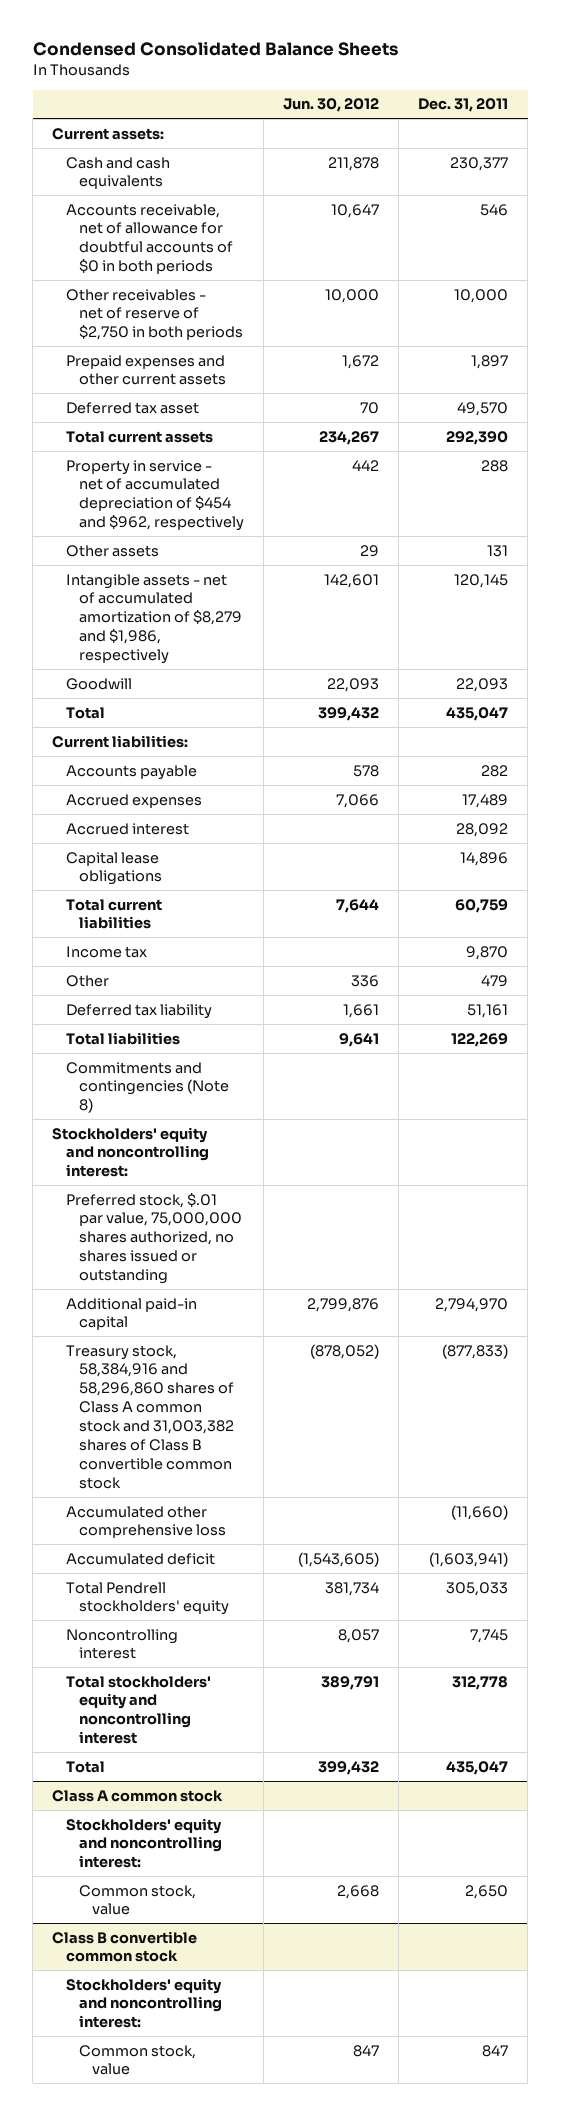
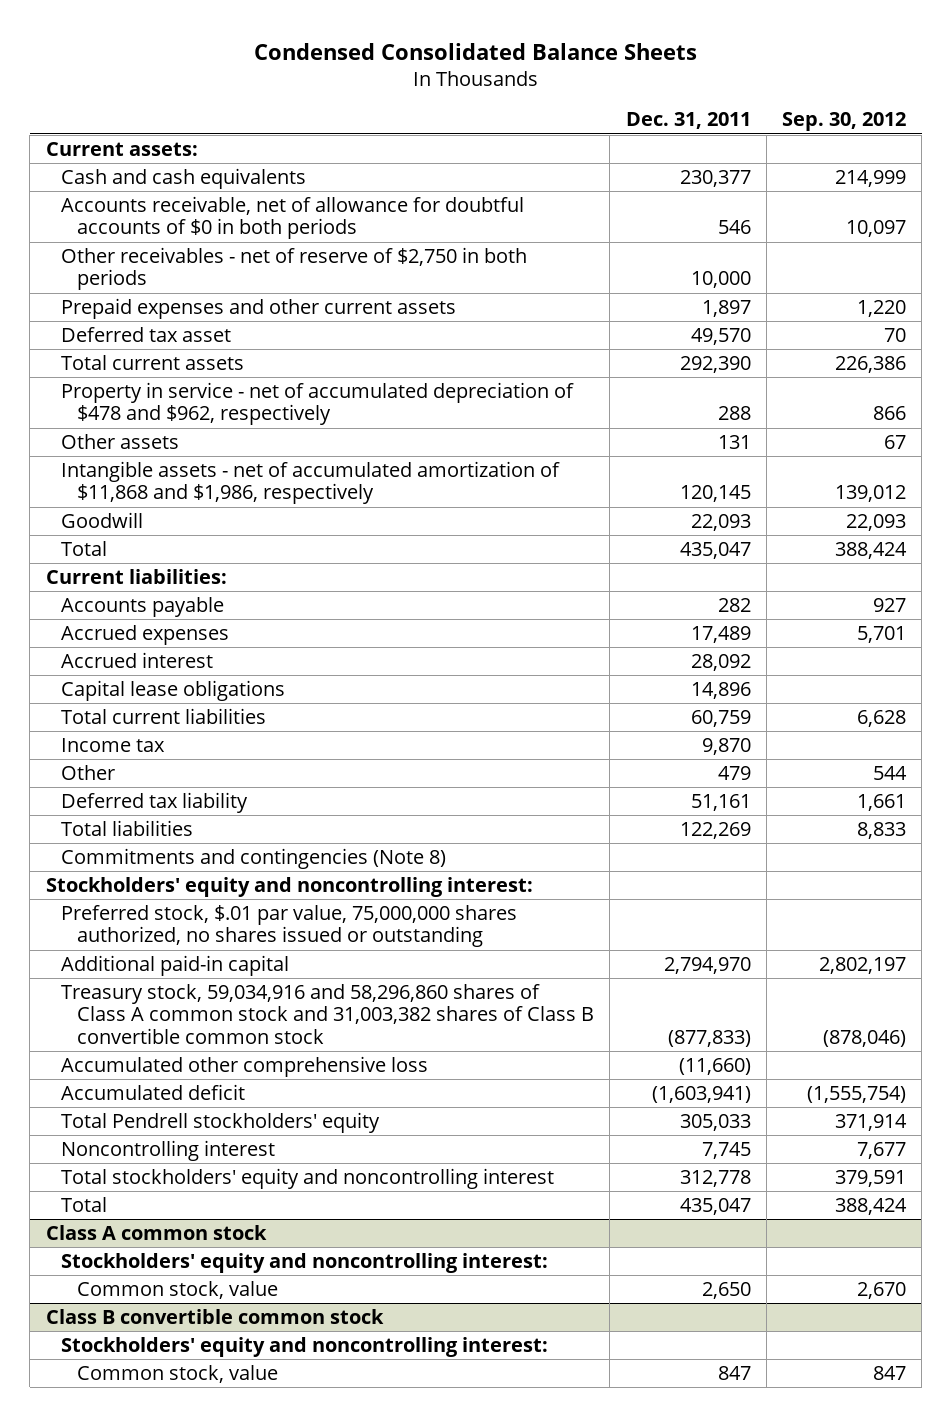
[283,98,380,113] Jun. 30, 2012 -> none
none -> [782,112,907,132] Sep. 30, 2012
[65,459,244,532] Property in service - net of accumulated depreciation of $454 and $962, respectively -> [61,382,575,426] Property in service - net of accumulated depreciation of $478 and $962, respectively
[65,573,242,665] Intangible assets - net of accumulated amortization of $8,279 and $1,986, respectively -> [61,461,561,505] Intangible assets - net of accumulated amortization of $11,868 and $1,986, respectively
[65,1344,234,1489] Treasury stock, 58,384,916 and 58,296,860 shares of Class A common stock and 31,003,382 shares of Class B convertible common stock -> [61,984,595,1044] Treasury stock, 59,034,916 and 58,296,860 shares of Class A common stock and 31,003,382 shares of Class B convertible common stock

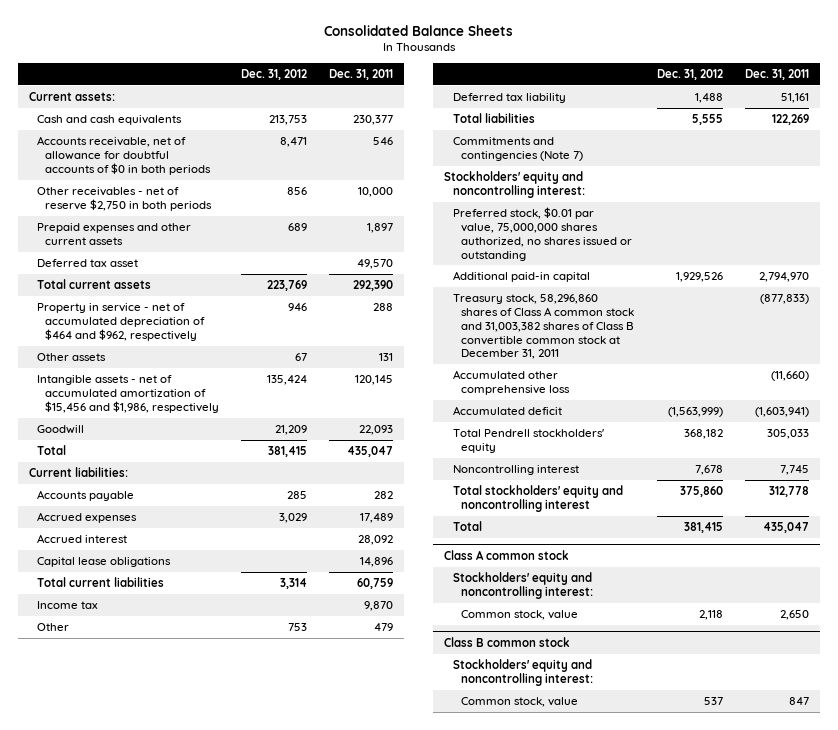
[253,42,697,60] Condensed Consolidated Balance Sheets -> [323,24,513,36] Consolidated Balance Sheets
[782,112,907,132] Sep. 30, 2012 -> none
none -> [241,68,308,80] Dec. 31, 2012
[61,247,528,291] Other receivables - net of reserve of $2,750 in both periods -> [37,187,213,211] Other receivables - net of reserve $2,750 in both periods
[61,382,575,426] Property in service - net of accumulated depreciation of $478 and $962, respectively -> [37,303,206,341] Property in service - net of accumulated depreciation of $464 and $962, respectively
[61,461,561,505] Intangible assets - net of accumulated amortization of $11,868 and $1,986, respectively -> [37,375,220,413] Intangible assets - net of accumulated amortization of $15,456 and $1,986, respectively
[61,848,447,870] Commitments and contingencies (Note 8) -> [452,137,584,161] Commitments and contingencies (Note 7)
[61,905,518,948] Preferred stock, $.01 par value, 75,000,000 shares authorized, no shares issued or outstanding -> [452,207,633,261] Preferred stock, $0.01 par value, 75,000,000 shares authorized, no shares issued or outstanding
[61,984,595,1044] Treasury stock, 59,034,916 and 58,296,860 shares of Class A common stock and 31,003,382 shares of Class B convertible common stock -> [452,294,635,360] Treasury stock, 58,296,860 shares of Class A common stock and 31,003,382 shares of Class B convertible common stock at December 31, 2011
[45,1309,384,1325] Class B convertible common stock -> [444,637,571,648] Class B common stock

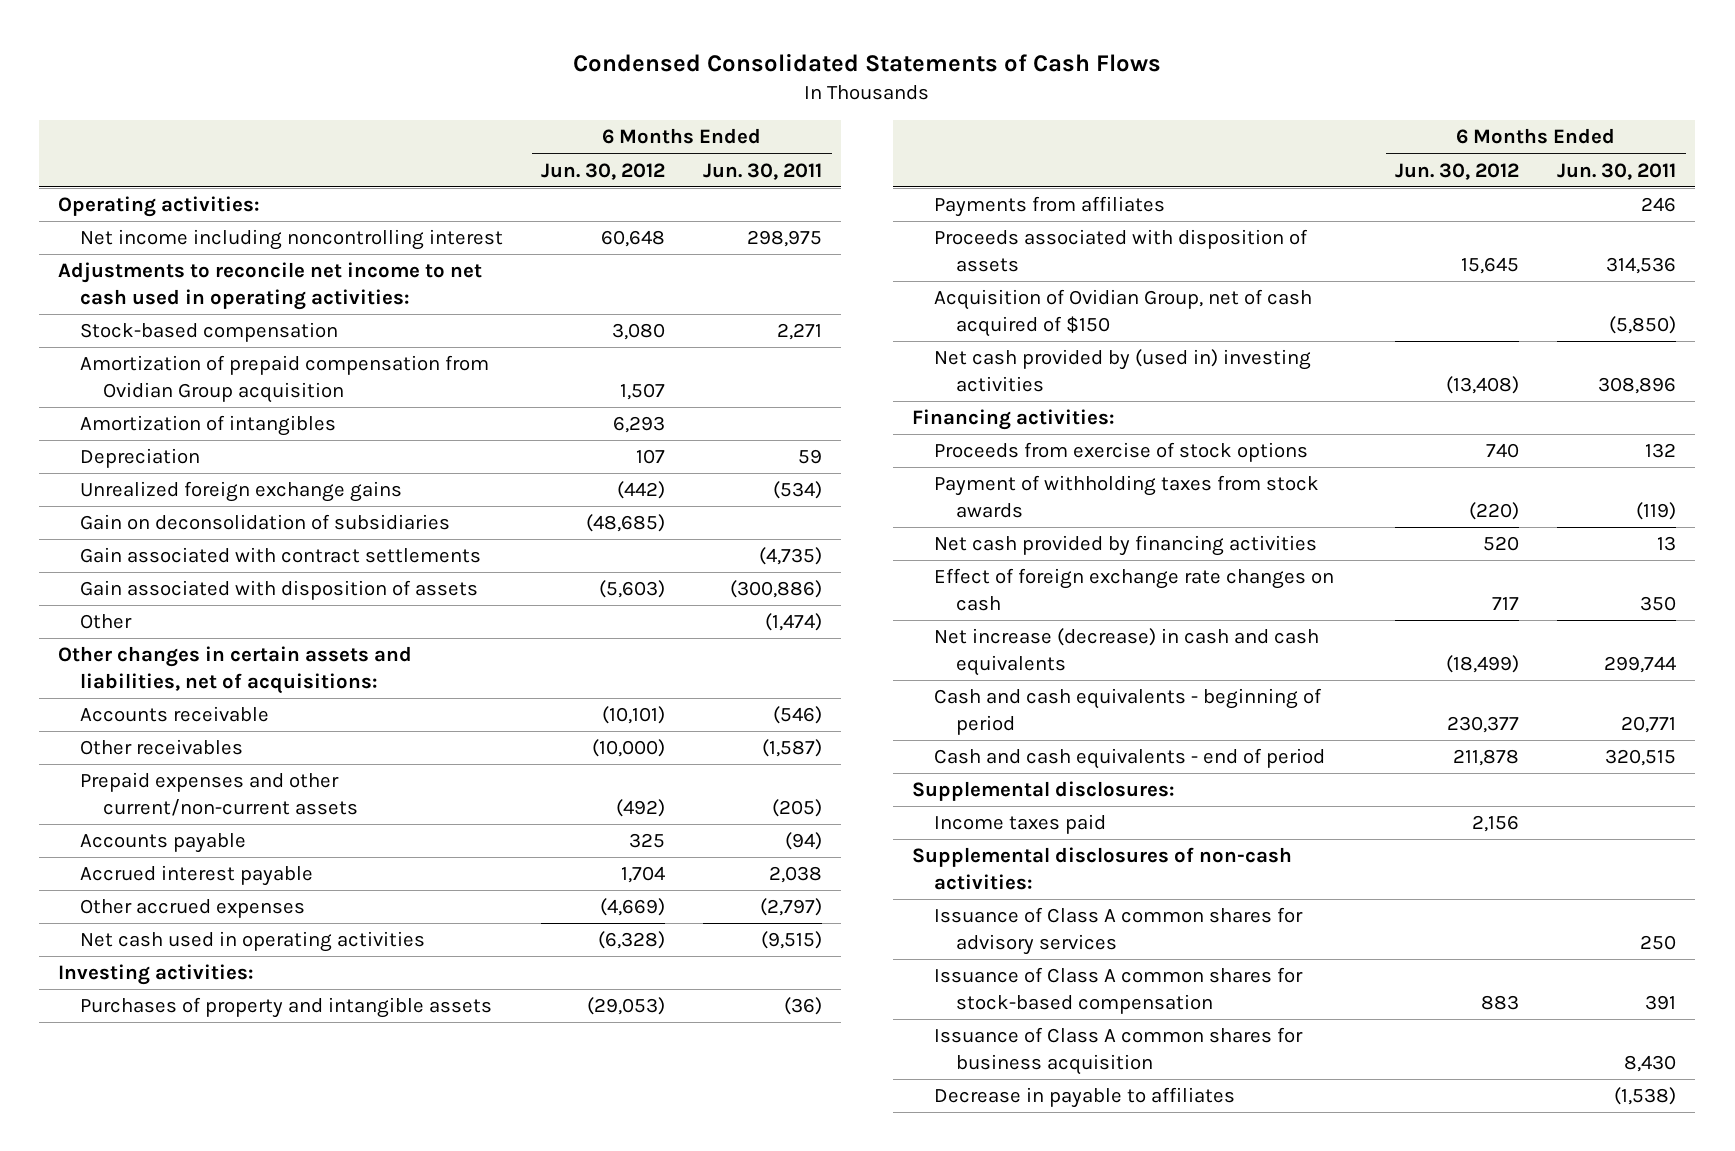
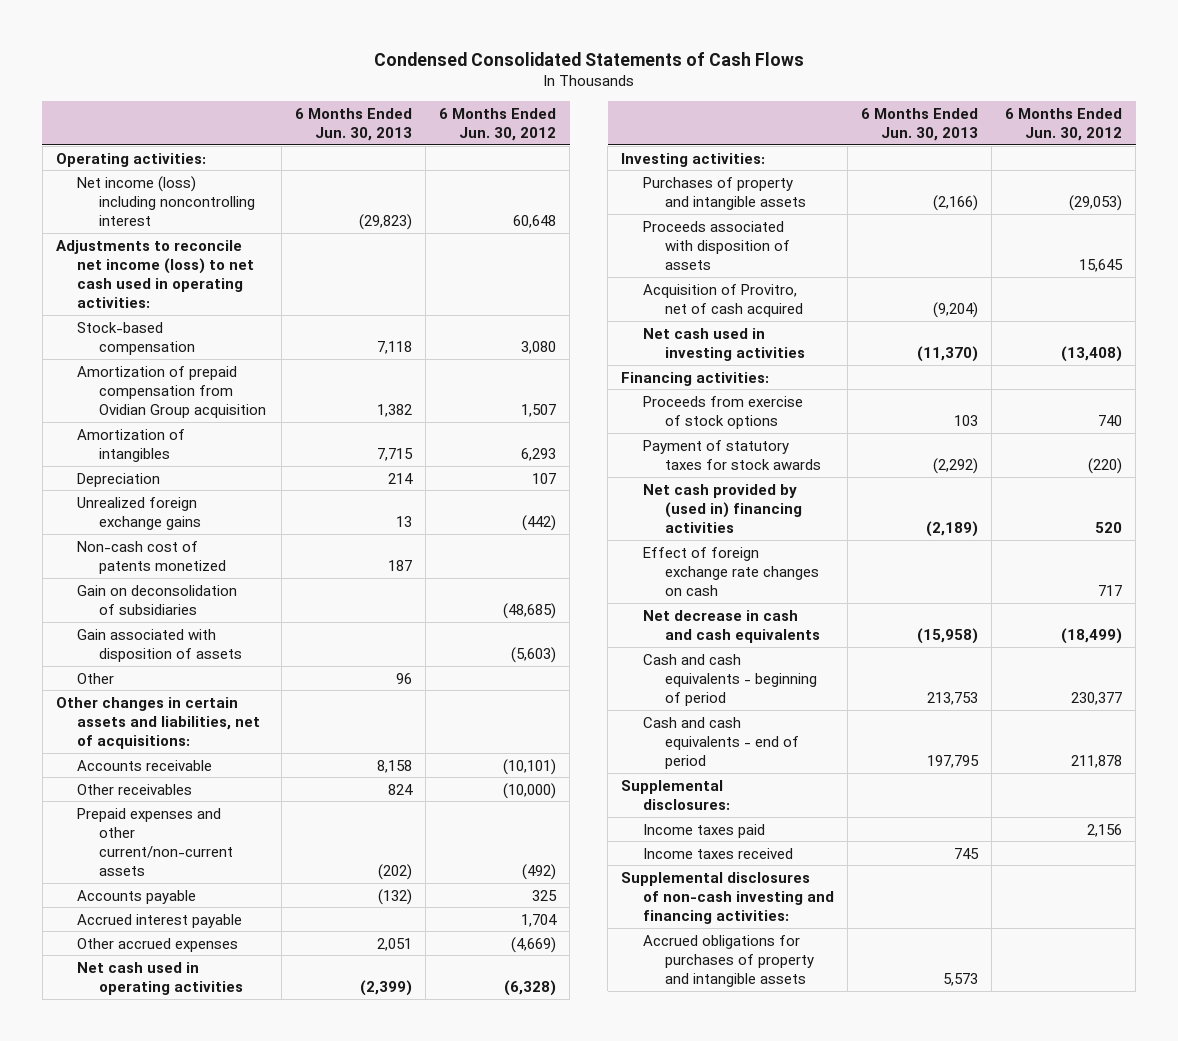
[703,162,823,180] Jun. 30, 2011 -> none
none -> [295,107,413,142] 6 Months Ended Jun. 30, 2013
[80,229,504,251] Net income including noncontrolling interest -> [77,175,256,227] Net income (loss) including noncontrolling interest
[58,262,483,310] Adjustments to reconcile net income to net cash used in operating activities: -> [55,239,255,309] Adjustments to reconcile net income (loss) to net cash used in operating activities:
none -> [77,540,227,574] Non-cash cost of patents monetized
[80,547,482,564] Gain associated with contract settlements -> none
[934,196,1166,218] Payments from affiliates -> none
[934,289,1313,337] Acquisition of Ovidian Group, net of cash acquired of $150 -> [643,283,803,317] Acquisition of Provitro, net of cash acquired
[934,349,1312,392] Net cash provided by (used in) investing activities -> [643,327,805,361] Net cash used in investing activities
[934,475,1320,518] Payment of withholding taxes from stock awards -> [643,439,821,470] Payment of statutory taxes for stock awards
[934,535,1318,557] Net cash provided by financing activities -> [643,483,802,534] Net cash provided by (used in) financing activities
[934,628,1320,676] Net increase (decrease) in cash and cash equivalents -> [643,609,820,643] Net decrease in cash and cash equivalents
[934,907,1304,955] Issuance of Class A common shares for advisory services -> none
[934,967,1304,1014] Issuance of Class A common shares for stock-based compensation -> none
[934,1027,1304,1075] Issuance of Class A common shares for business acquisition -> none
[934,1087,1236,1109] Decrease in payable to affiliates -> none
none -> [643,847,794,859] Income taxes received
[912,847,1293,890] Supplemental disclosures of non-cash activities: -> [621,871,835,925] Supplemental disclosures of non-cash investing and financing activities:
none -> [643,934,814,988] Accrued obligations for purchases of property and intangible assets

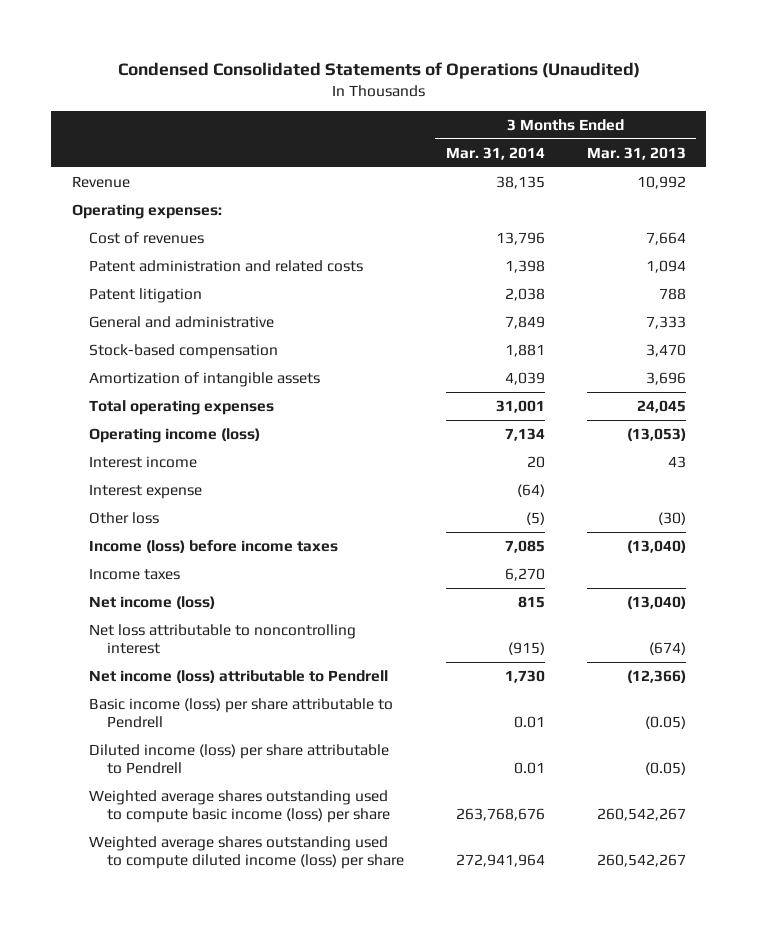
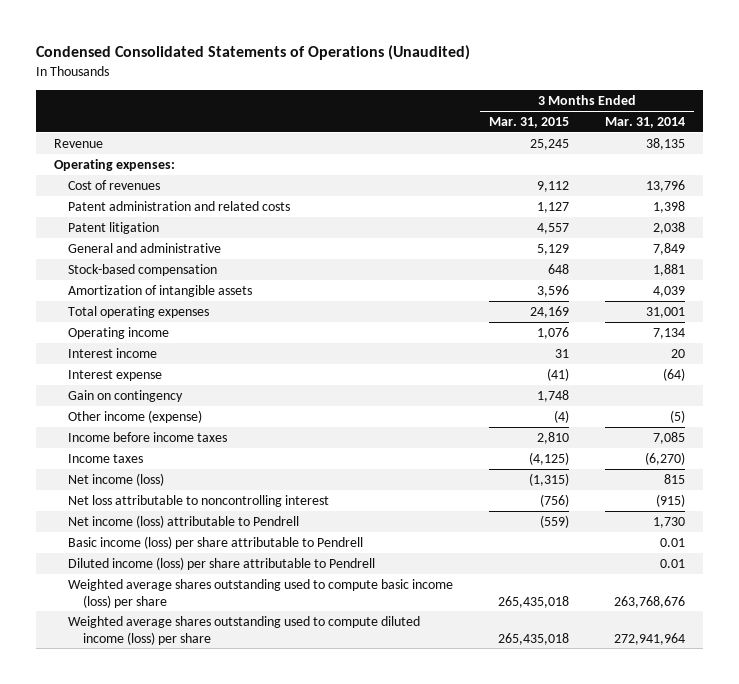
[586,146,686,160] Mar. 31, 2013 -> none
none -> [489,116,570,128] Mar. 31, 2015
[89,427,261,443] Operating income (loss) -> [68,326,170,339] Operating income
none -> [68,389,184,402] Gain on contingency
[89,511,160,524] Other loss -> [68,409,203,423] Other income (expense)
[89,539,339,553] Income (loss) before income taxes -> [68,431,228,442] Income before income taxes
[504,567,545,581] 6,270 -> [645,451,686,465] (6,270)

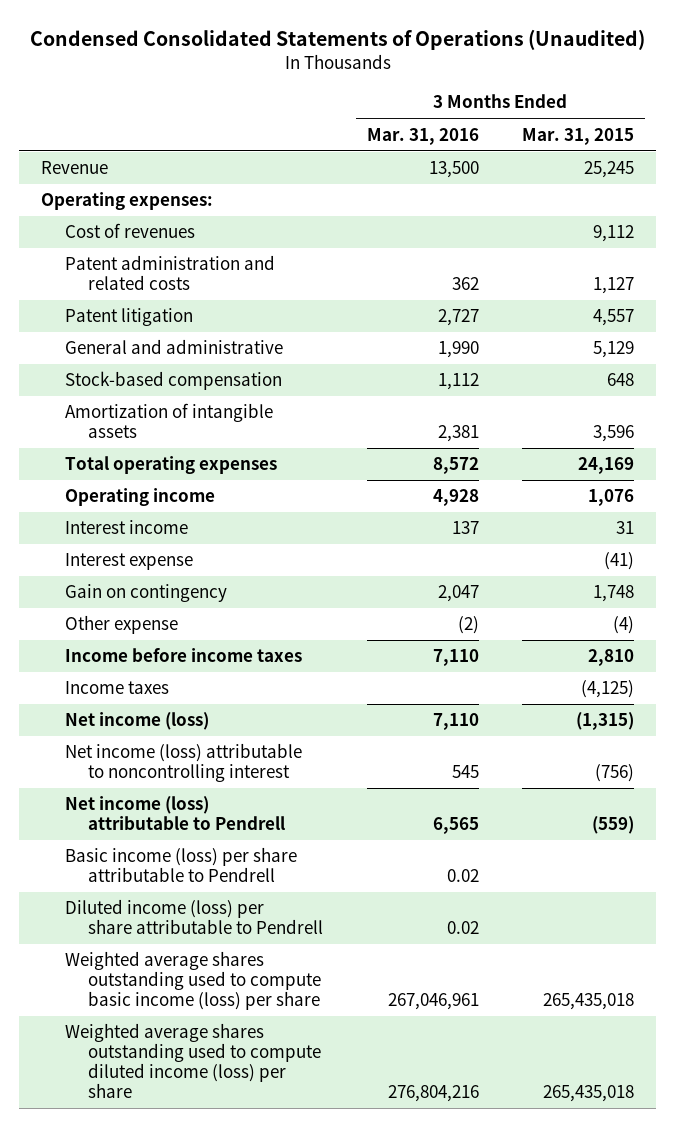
[605,116,686,128] Mar. 31, 2014 -> none
none -> [366,127,479,145] Mar. 31, 2016
[68,409,203,423] Other income (expense) -> [64,615,178,635] Other expense
[68,494,330,507] Net loss attributable to noncontrolling interest -> [64,743,302,783] Net income (loss) attributable to noncontrolling interest

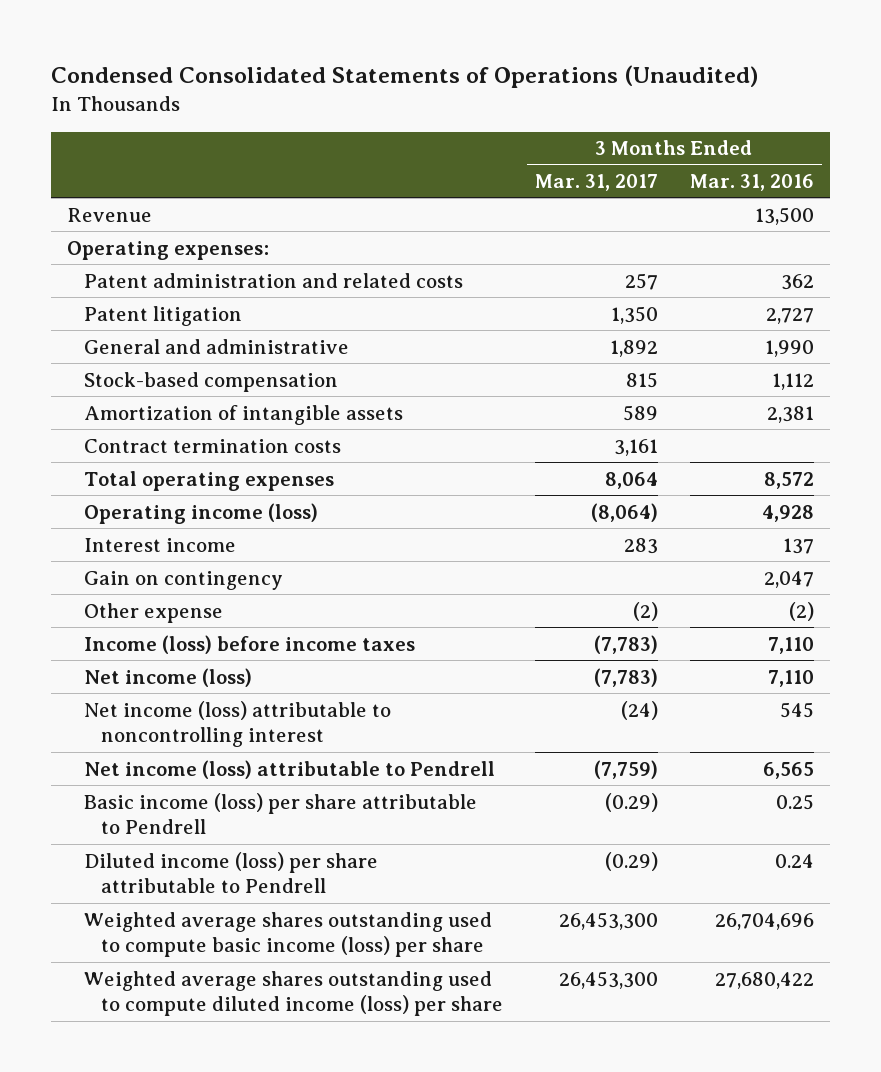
[522,127,635,145] Mar. 31, 2015 -> none
none -> [535,174,659,192] Mar. 31, 2017
[64,223,195,239] Cost of revenues -> none
none -> [84,438,342,453] Contract termination costs
[64,488,215,507] Operating income -> [84,502,319,524] Operating income (loss)
[64,553,193,571] Interest expense -> none
[64,681,169,695] Income taxes -> none
[64,648,302,663] Income before income taxes -> [84,634,416,654] Income (loss) before income taxes
[446,869,479,883] 0.02 -> [775,793,814,810] 0.25
[446,921,479,935] 0.02 -> [774,853,814,868] 0.24
[387,992,479,1010] 267,046,961 -> [714,912,814,930] 26,704,696
[387,1084,479,1102] 276,804,216 -> [714,971,814,989] 27,680,422

